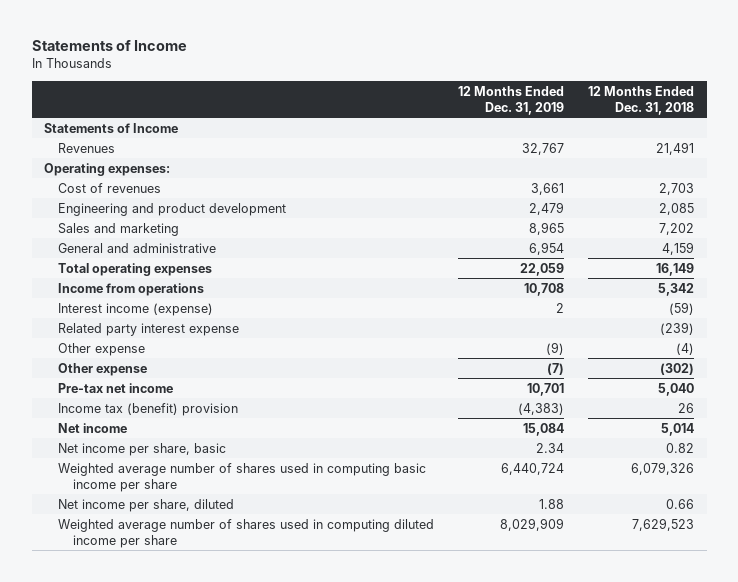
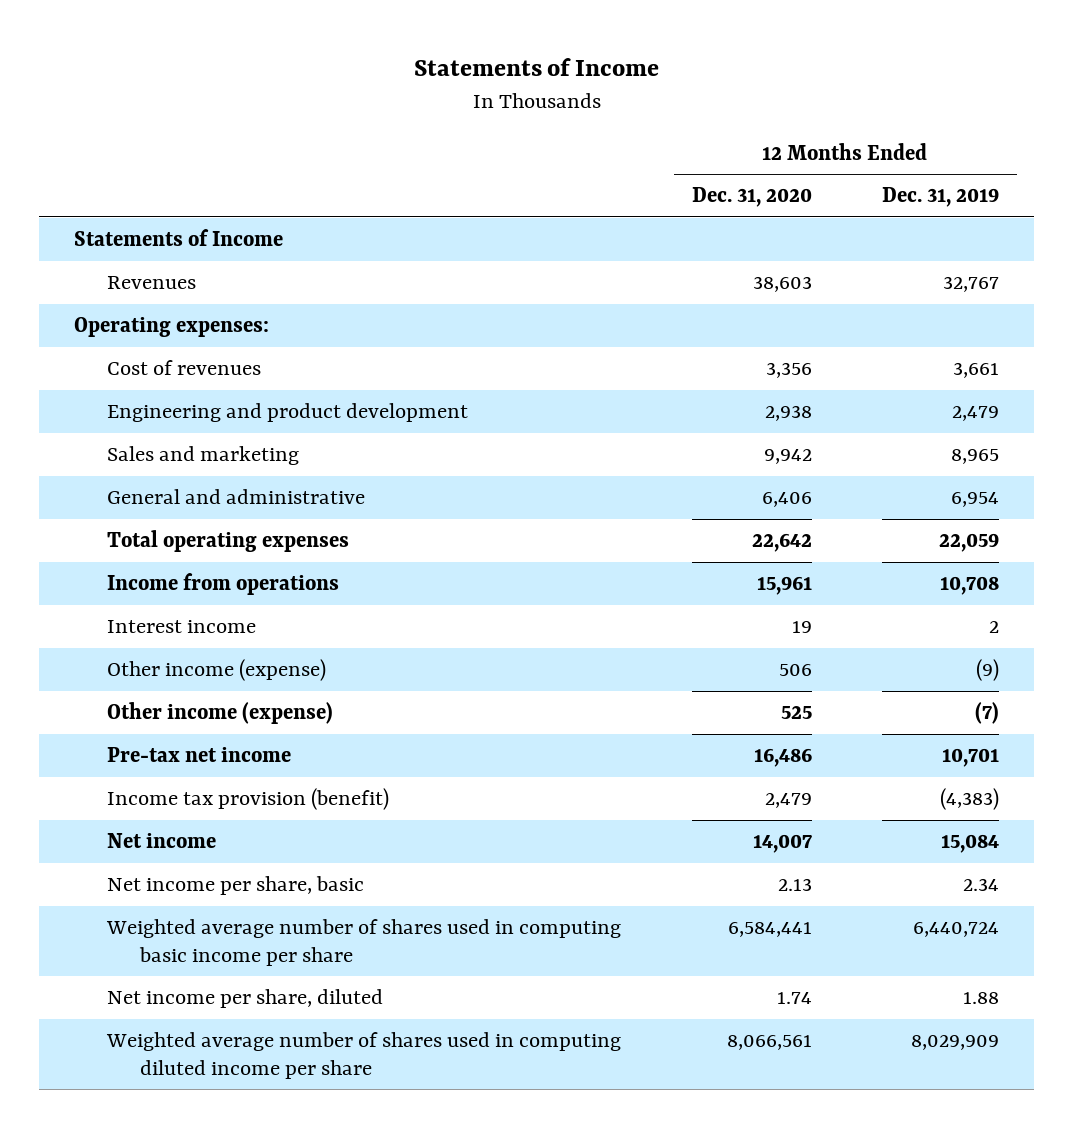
[588,85,695,115] 12 Months Ended Dec. 31, 2018 -> none
none -> [691,187,812,208] Dec. 31, 2020
[58,322,240,336] Related party interest expense -> none
[58,302,214,316] Interest income (expense) -> [106,620,256,634] Interest income
[58,342,146,356] Other expense -> [106,659,326,682] Other income (expense)
[58,362,148,376] Other expense -> [106,702,333,725] Other income (expense)
[58,402,239,416] Income tax (benefit) provision -> [106,788,389,811] Income tax provision (benefit)

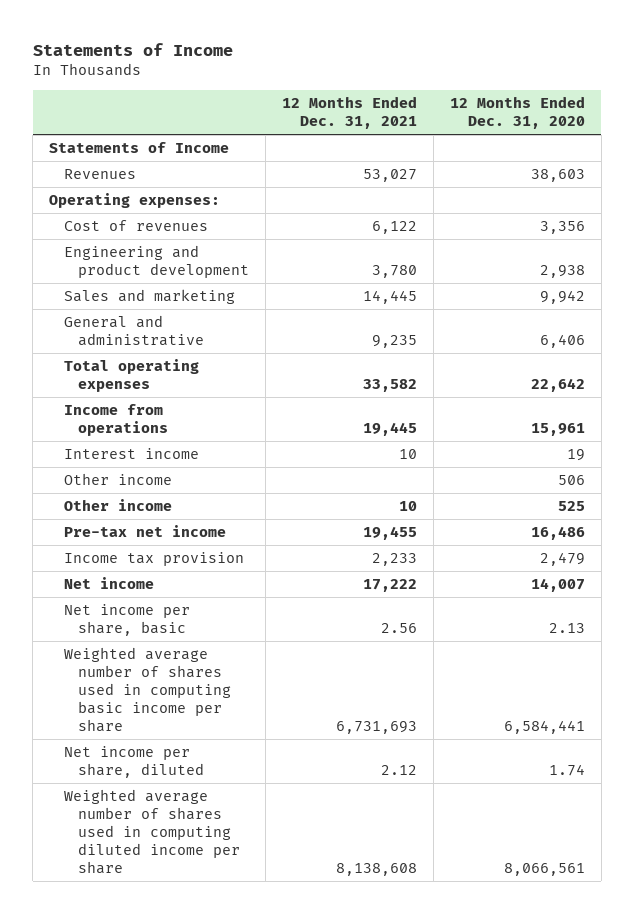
[882,187,1000,208] Dec. 31, 2019 -> none
none -> [282,96,418,130] 12 Months Ended Dec. 31, 2021
[106,659,326,682] Other income (expense) -> [63,473,172,486] Other income
[106,702,333,725] Other income (expense) -> [63,499,172,512] Other income
[106,788,389,811] Income tax provision (benefit) -> [63,552,244,567] Income tax provision

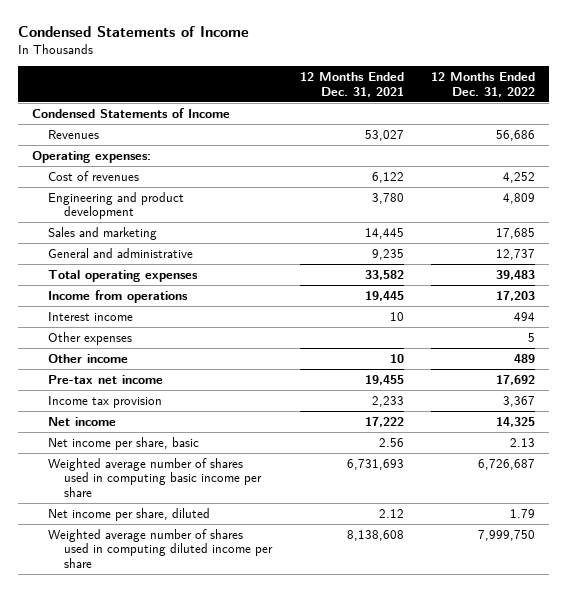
[32,42,233,56] Statements of Income -> [17,26,249,38] Condensed Statements of Income
[449,96,585,130] 12 Months Ended Dec. 31, 2020 -> none
none -> [431,72,536,97] 12 Months Ended Dec. 31, 2022
[49,142,230,154] Statements of Income -> [31,107,230,118] Condensed Statements of Income
[63,473,172,486] Other income -> [47,331,132,345] Other expenses

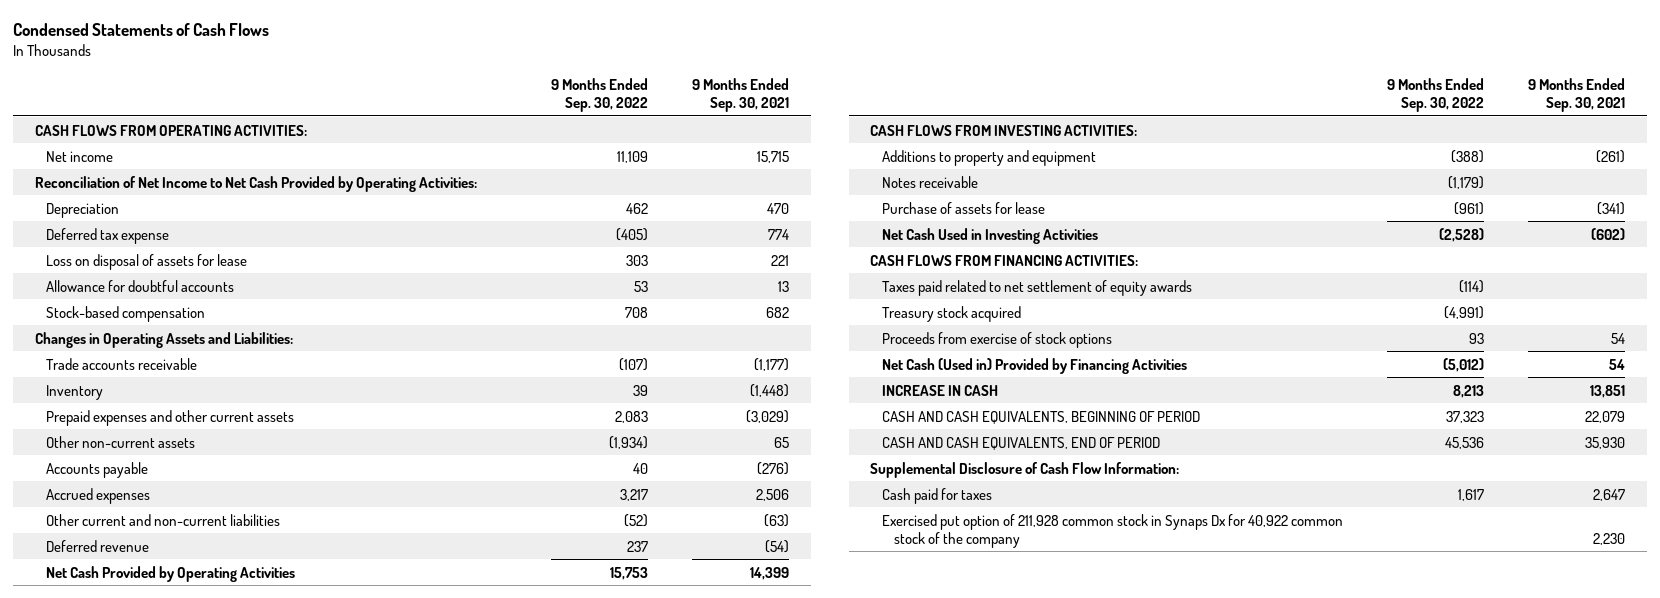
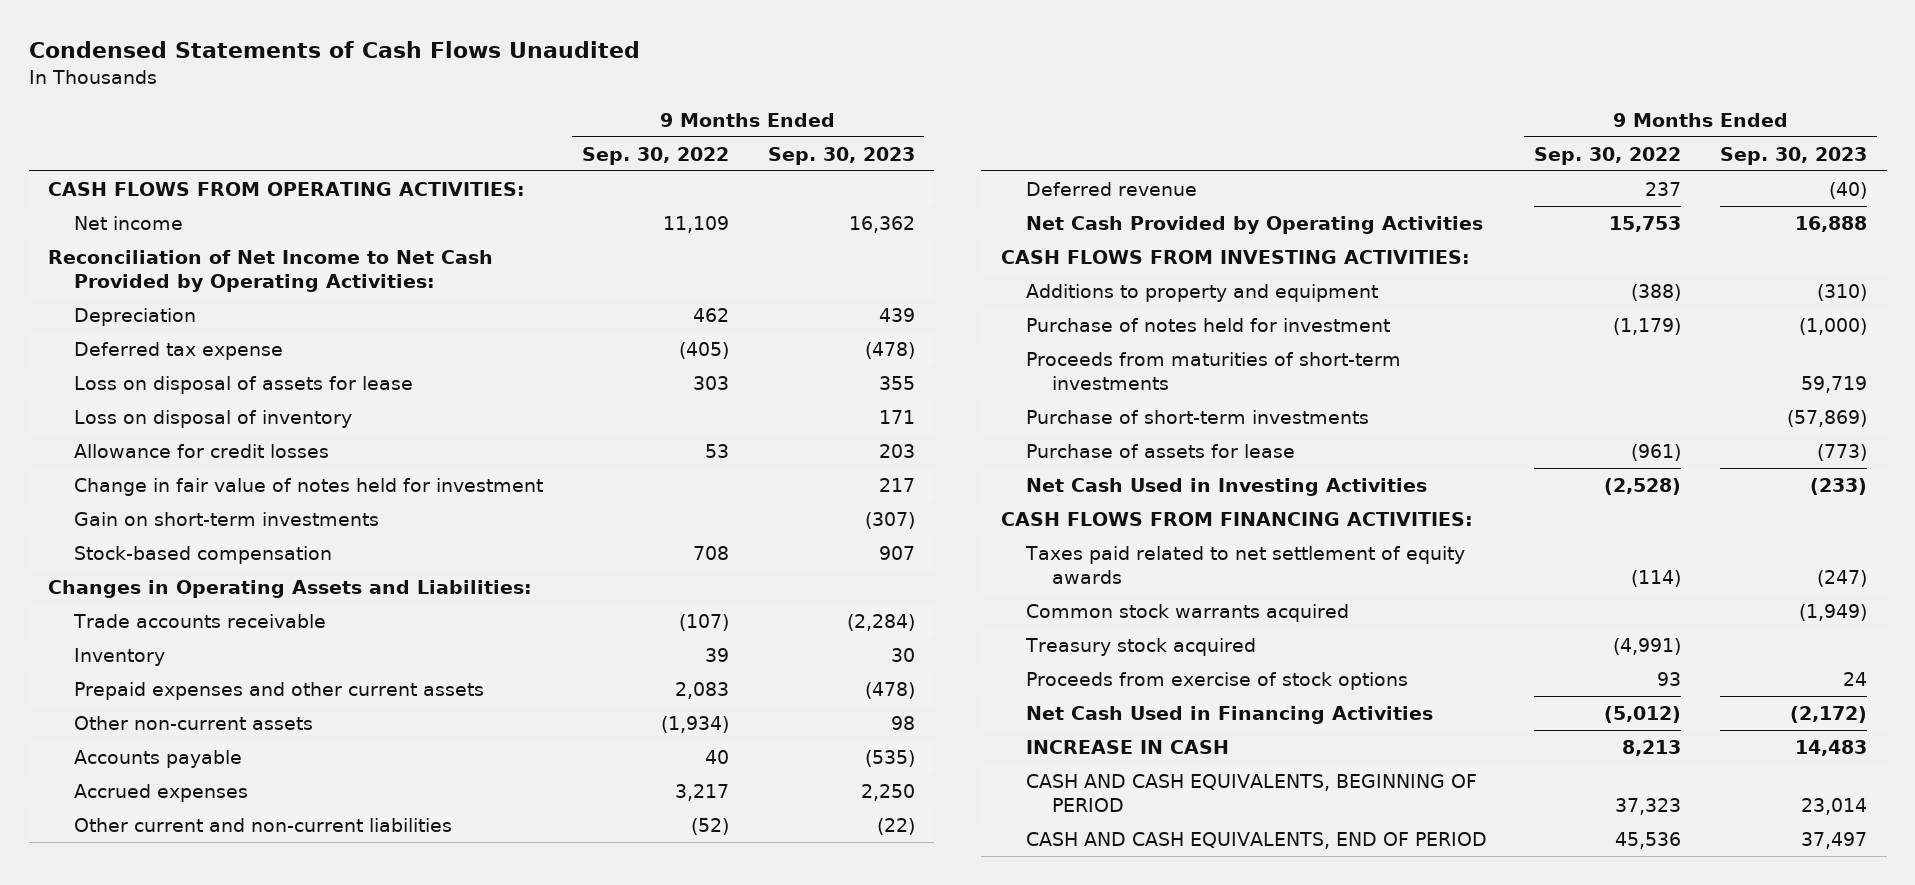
[12,22,269,36] Condensed Statements of Cash Flows -> [28,41,640,59] Condensed Statements of Cash Flows Unaudited
[692,77,790,112] 9 Months Ended Sep. 30, 2021 -> none
none -> [767,146,915,165] Sep. 30, 2023
none -> [73,410,352,429] Loss on disposal of inventory
[46,279,235,292] Allowance for doubtful accounts -> [73,444,329,459] Allowance for credit losses
none -> [73,478,543,497] Change in fair value of notes held for investment
none -> [73,512,379,527] Gain on short-term investments
[882,175,979,188] Notes receivable -> [1026,318,1391,333] Purchase of notes held for investment
none -> [1026,352,1402,391] Proceeds from maturities of short-term investments
none -> [1026,410,1370,425] Purchase of short-term investments
none -> [1026,604,1350,623] Common stock warrants acquired
[882,357,1188,374] Net Cash (Used in) Provided by Financing Activities -> [1026,706,1434,725] Net Cash Used in Financing Activities
[870,461,1180,478] Supplemental Disclosure of Cash Flow Information: -> none
[882,487,993,504] Cash paid for taxes -> none
[882,513,1344,548] Exercised put option of 211,928 common stock in Synaps Dx for 40,922 common stock of the company -> none

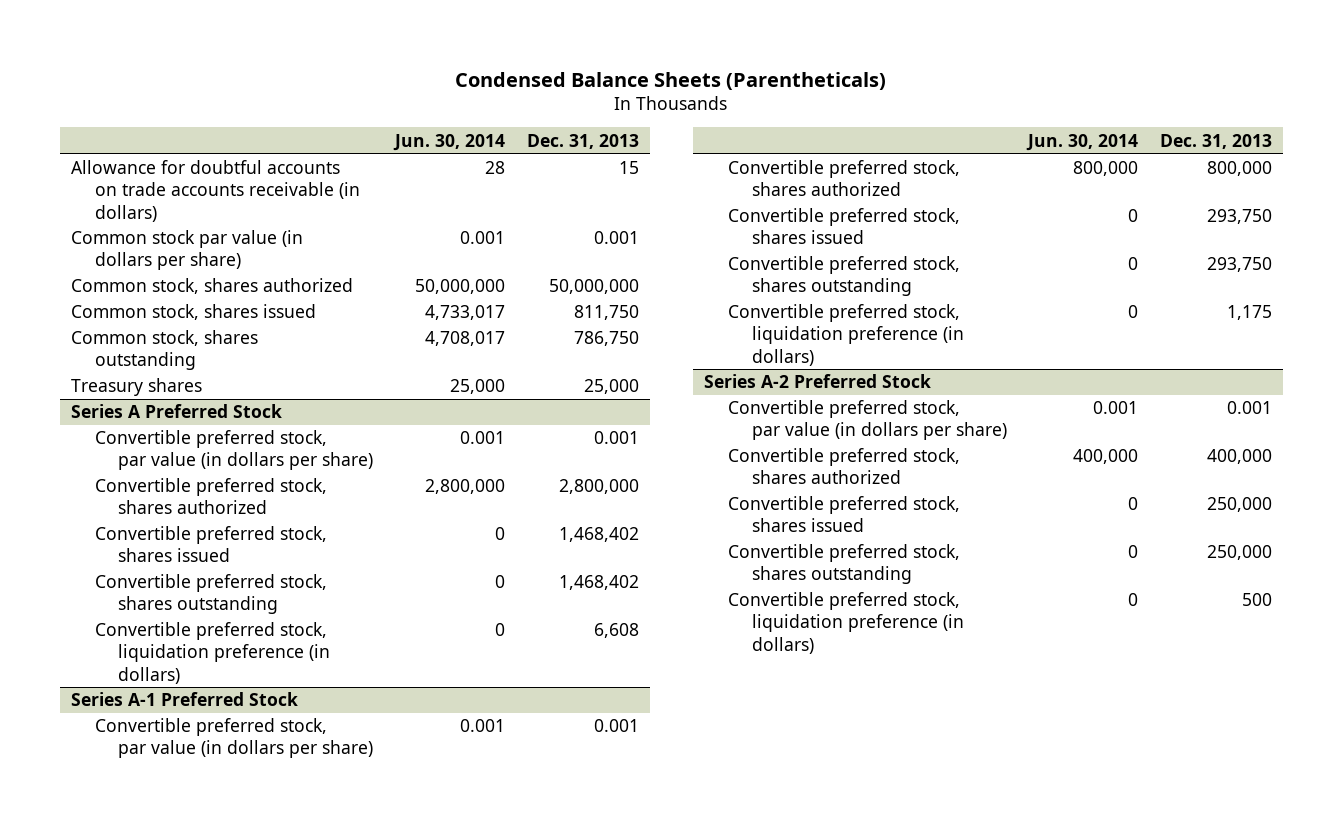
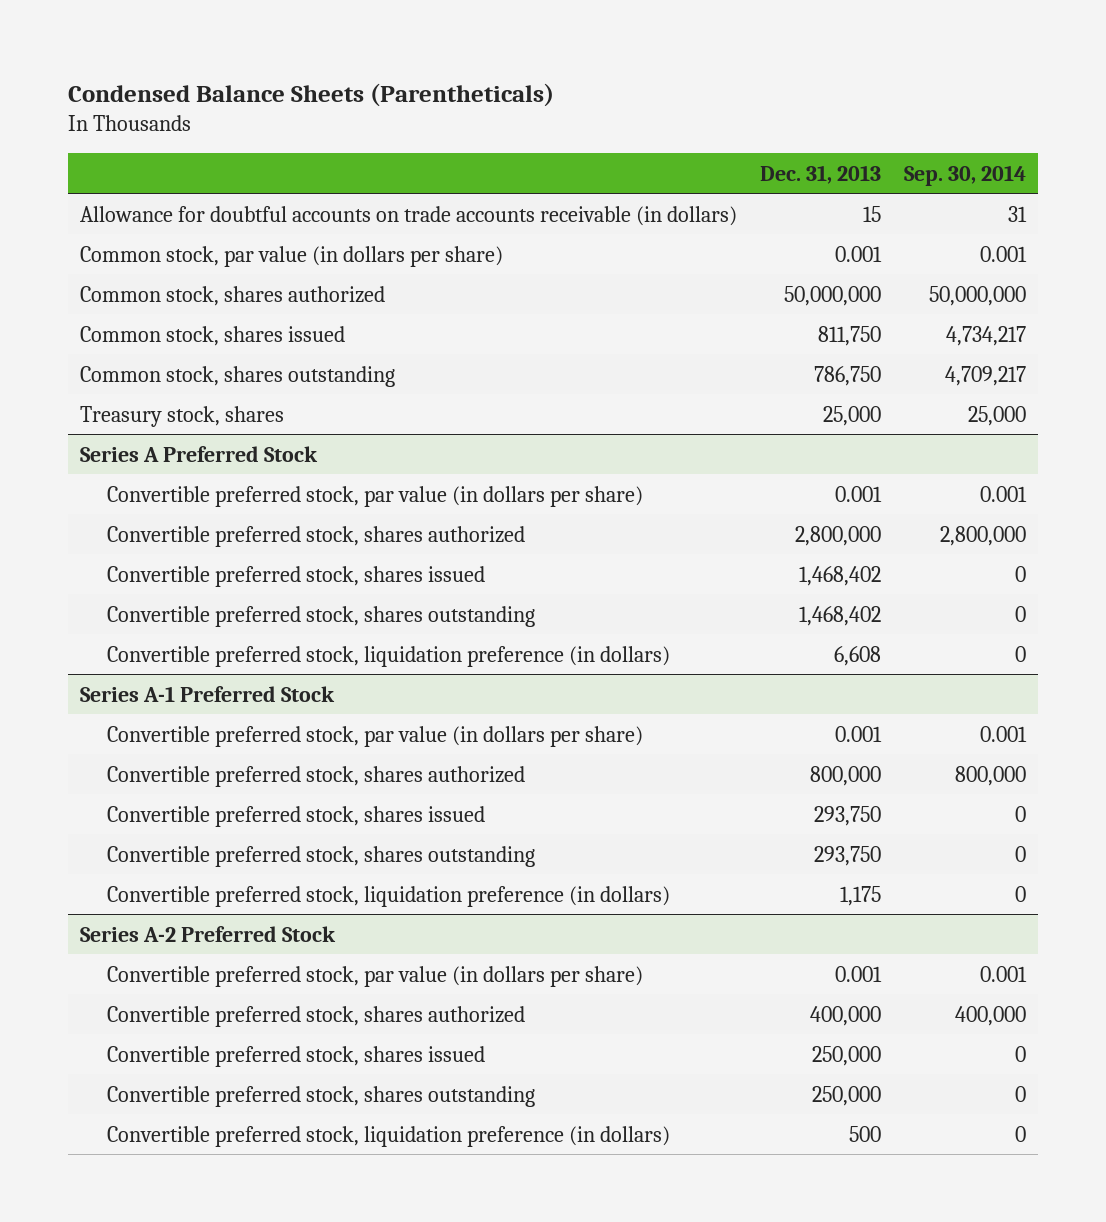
[393,133,506,151] Jun. 30, 2014 -> none
none -> [904,164,1027,186] Sep. 30, 2014
[70,230,303,271] Common stock par value (in dollars per share) -> [79,245,503,267] Common stock, par value (in dollars per share)
[70,378,202,397] Treasury shares -> [79,405,284,427] Treasury stock, shares

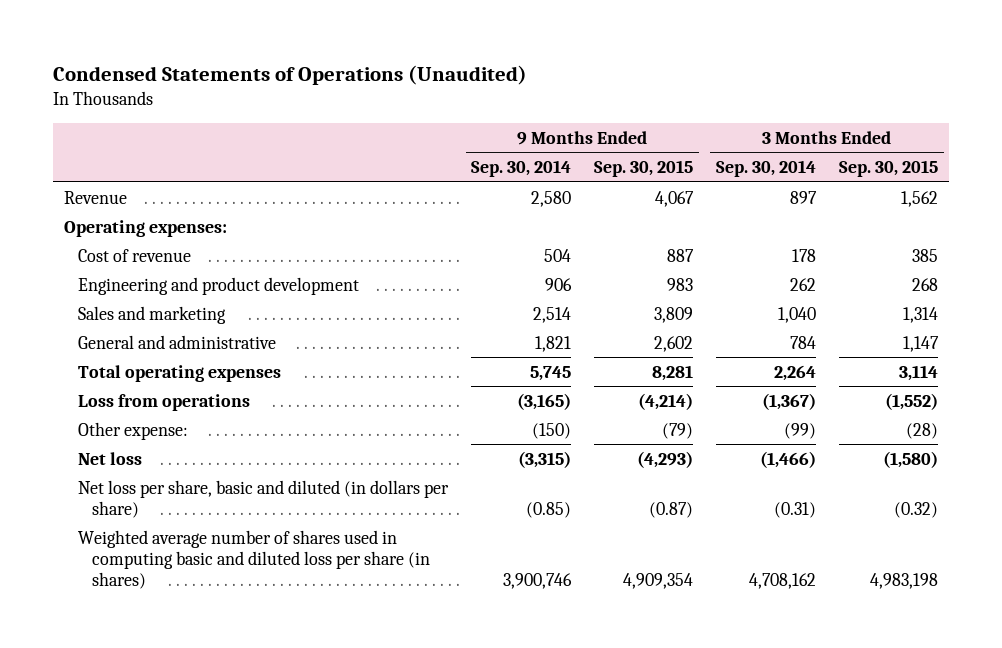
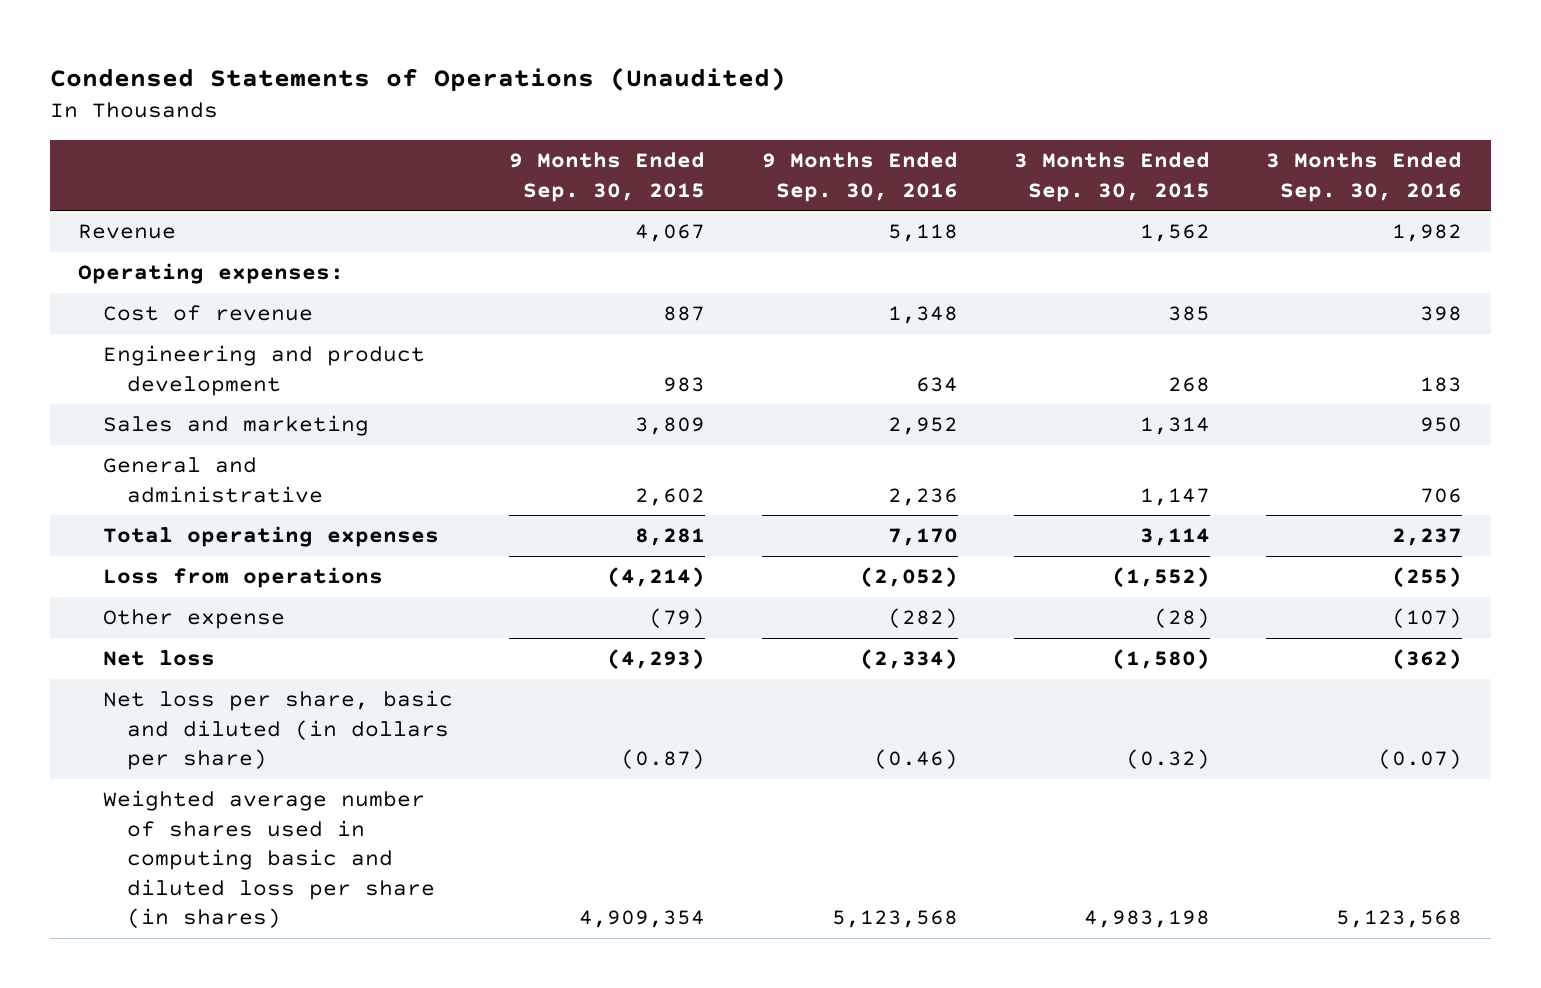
[471,160,572,178] Sep. 30, 2014 -> none
[715,160,816,178] Sep. 30, 2014 -> none
none -> [761,152,958,202] 9 Months Ended Sep. 30, 2016
none -> [1266,152,1463,202] 3 Months Ended Sep. 30, 2016
[78,421,189,440] Other expense: -> [102,609,285,630] Other expense

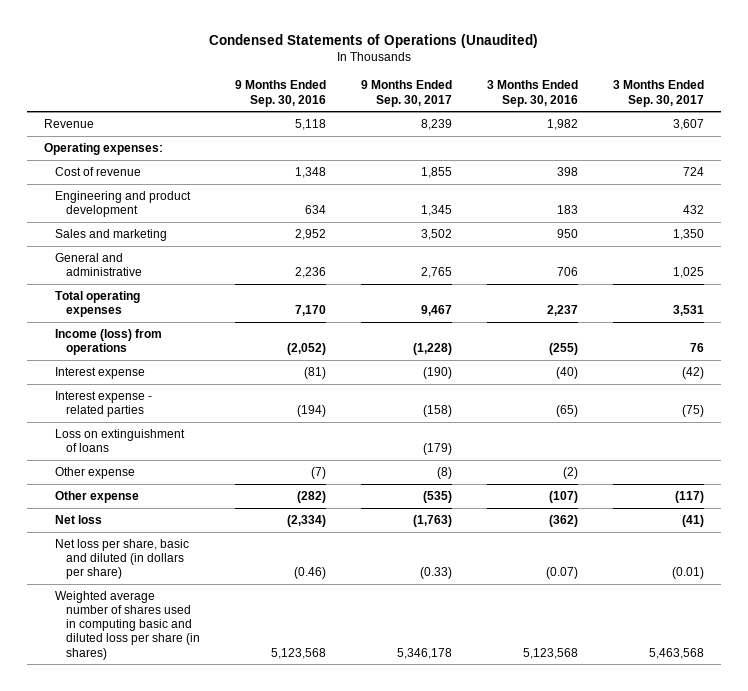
[509,152,706,202] 9 Months Ended Sep. 30, 2015 -> none
[1014,152,1211,202] 3 Months Ended Sep. 30, 2015 -> none
none -> [360,80,452,107] 9 Months Ended Sep. 30, 2017
none -> [612,80,704,107] 3 Months Ended Sep. 30, 2017
[102,567,383,589] Loss from operations -> [55,328,163,356] Income (loss) from operations
none -> [55,366,146,379] Interest expense
none -> [55,390,153,418] Interest expense - related parties
none -> [55,428,186,453] Loss on extinguishment of loans
none -> [55,466,136,479] Other expense

